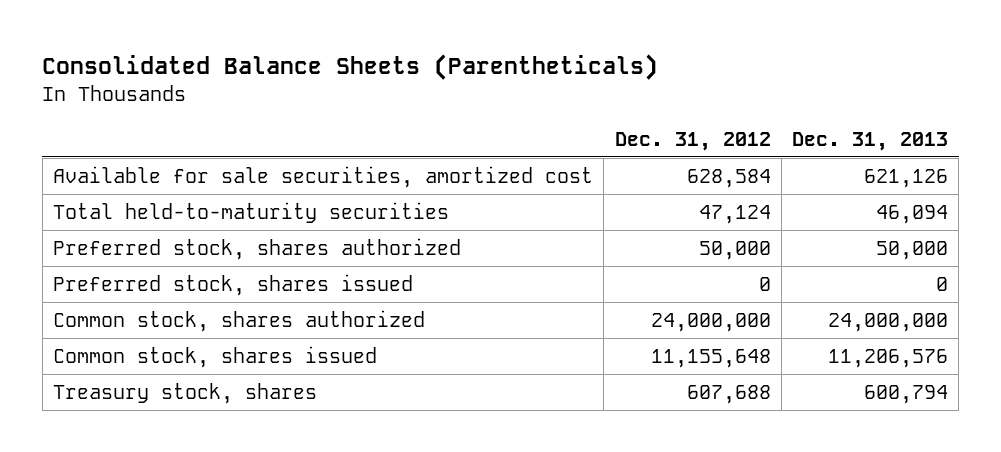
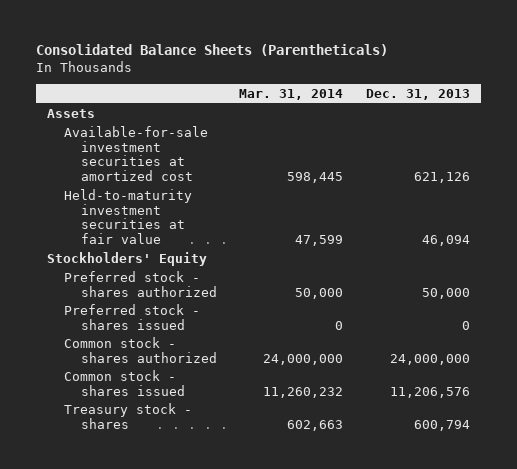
[614,132,771,152] Dec. 31, 2012 -> none
none -> [239,88,344,100] Mar. 31, 2014
none -> [47,108,96,118] Assets
[53,165,594,188] Available for sale securities, amortized cost -> [63,125,208,181] Available-for-sale investment securities at amortized cost
[53,201,450,223] Total held-to-maturity securities -> [63,188,192,244] Held-to-maturity investment securities at fair value
none -> [47,251,208,266] Stockholders' Equity
[53,237,462,260] Preferred stock, shares authorized -> [63,270,217,297] Preferred stock - shares authorized
[53,273,414,296] Preferred stock, shares issued -> [63,303,200,330] Preferred stock - shares issued
[53,309,426,332] Common stock, shares authorized -> [63,336,217,363] Common stock - shares authorized
[53,345,378,368] Common stock, shares issued -> [63,369,185,396] Common stock - shares issued
[53,382,318,404] Treasury stock, shares -> [63,402,192,429] Treasury stock - shares

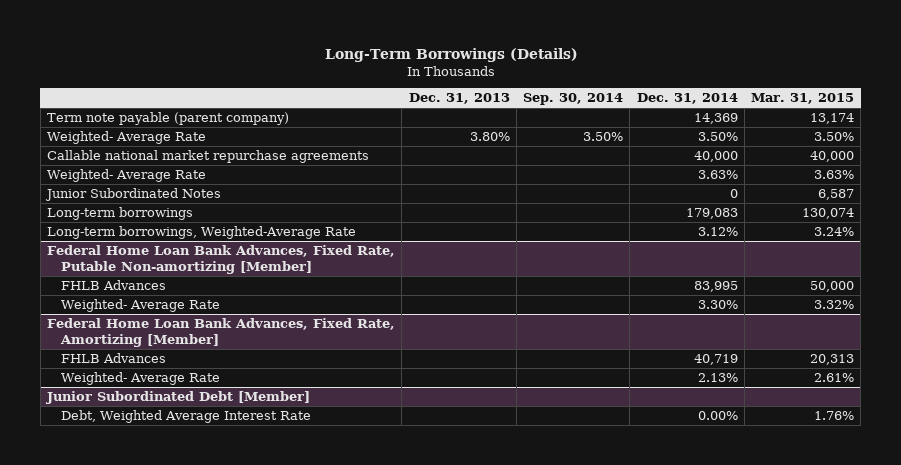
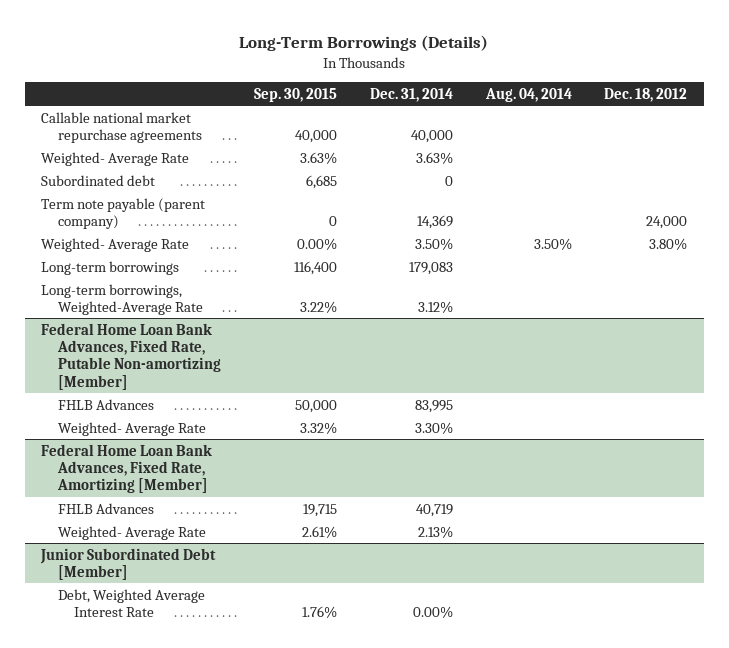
[408,93,510,105] Dec. 31, 2013 -> none
[523,93,624,106] Sep. 30, 2014 -> none
[751,93,855,105] Mar. 31, 2015 -> none
none -> [253,87,337,102] Sep. 30, 2015
none -> [484,87,572,102] Aug. 04, 2014
none -> [604,87,688,102] Dec. 18, 2012
[45,187,222,201] Junior Subordinated Notes -> [41,174,156,186] Subordinated debt
[47,111,290,125] Term note payable (parent company) -> [41,197,206,229] Term note payable (parent company)
[47,130,207,144] Weighted- Average Rate -> [41,237,190,252] Weighted- Average Rate

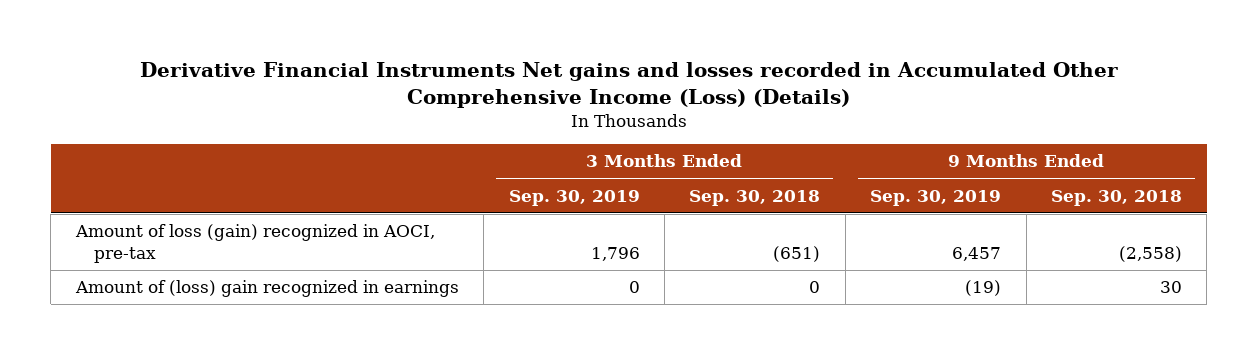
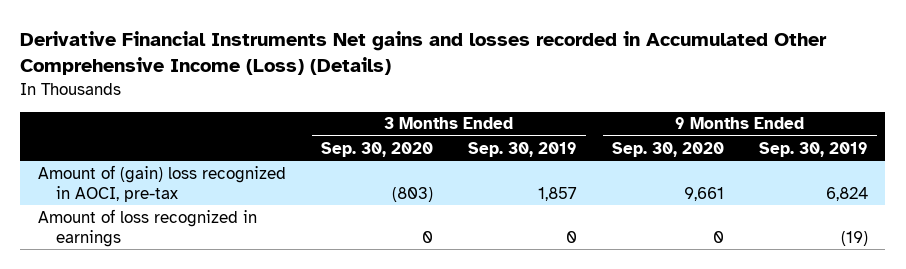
[689,189,821,206] Sep. 30, 2018 -> none
[1051,189,1183,206] Sep. 30, 2018 -> none
none -> [320,141,433,157] Sep. 30, 2020
none -> [611,141,724,157] Sep. 30, 2020
[74,224,435,264] Amount of loss (gain) recognized in AOCI, pre-tax -> [37,164,286,202] Amount of (gain) loss recognized in AOCI, pre-tax
[590,247,640,262] 1,796 -> [537,186,577,201] 1,857
[952,247,1002,262] 6,457 -> [825,186,868,201] 6,824
[74,280,459,298] Amount of (loss) gain recognized in earnings -> [37,208,257,247] Amount of loss recognized in earnings

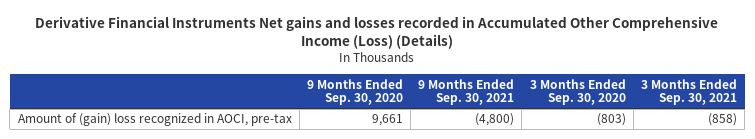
[467,141,577,157] Sep. 30, 2019 -> none
[758,141,868,157] Sep. 30, 2019 -> none
none -> [418,78,515,106] 9 Months Ended Sep. 30, 2021
none -> [640,78,737,106] 3 Months Ended Sep. 30, 2021
[37,208,257,247] Amount of loss recognized in earnings -> none

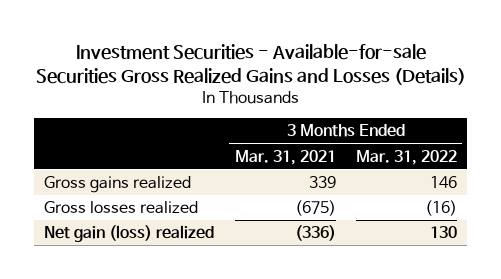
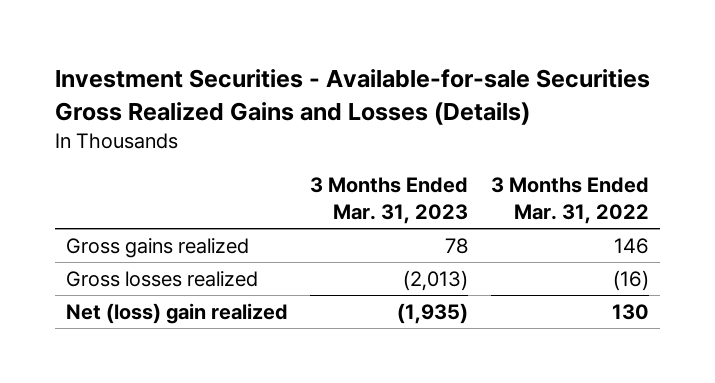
[234,149,336,165] Mar. 31, 2021 -> none
none -> [310,177,469,224] 3 Months Ended Mar. 31, 2023
[44,225,215,243] Net gain (loss) realized -> [66,302,289,324] Net (loss) gain realized

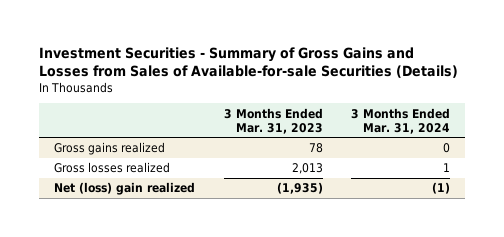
[55,69,651,125] Investment Securities - Available-for-sale Securities Gross Realized Gains and Losses (Details) -> [39,46,459,78] Investment Securities - Summary of Gross Gains and Losses from Sales of Available-for-sale Securities (Details)
[490,177,649,224] 3 Months Ended Mar. 31, 2022 -> none
none -> [351,107,451,134] 3 Months Ended Mar. 31, 2024
[403,269,469,291] (2,013) -> [291,163,323,175] 2,013

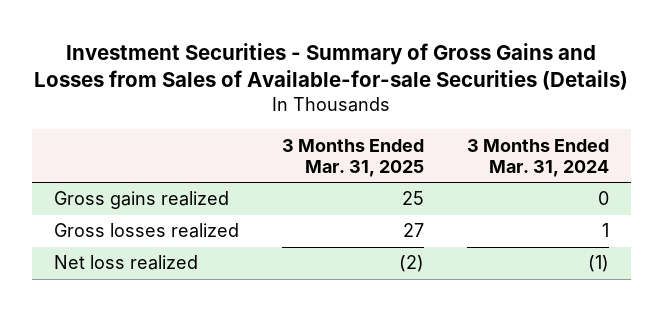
[223,107,323,134] 3 Months Ended Mar. 31, 2023 -> none
none -> [281,138,424,177] 3 Months Ended Mar. 31, 2025
[53,182,195,196] Net (loss) gain realized -> [53,255,198,271] Net loss realized

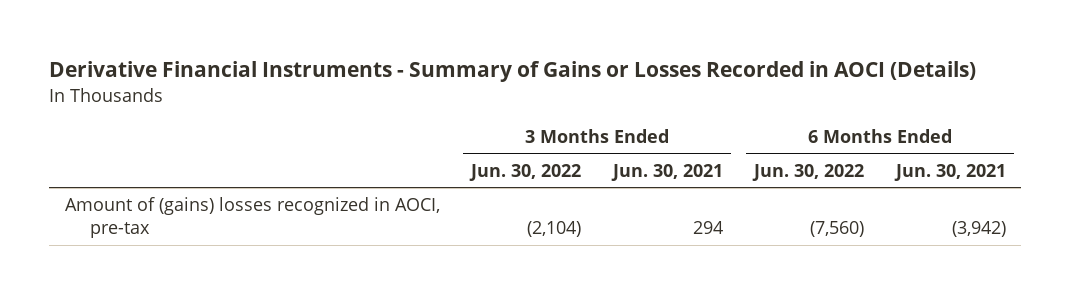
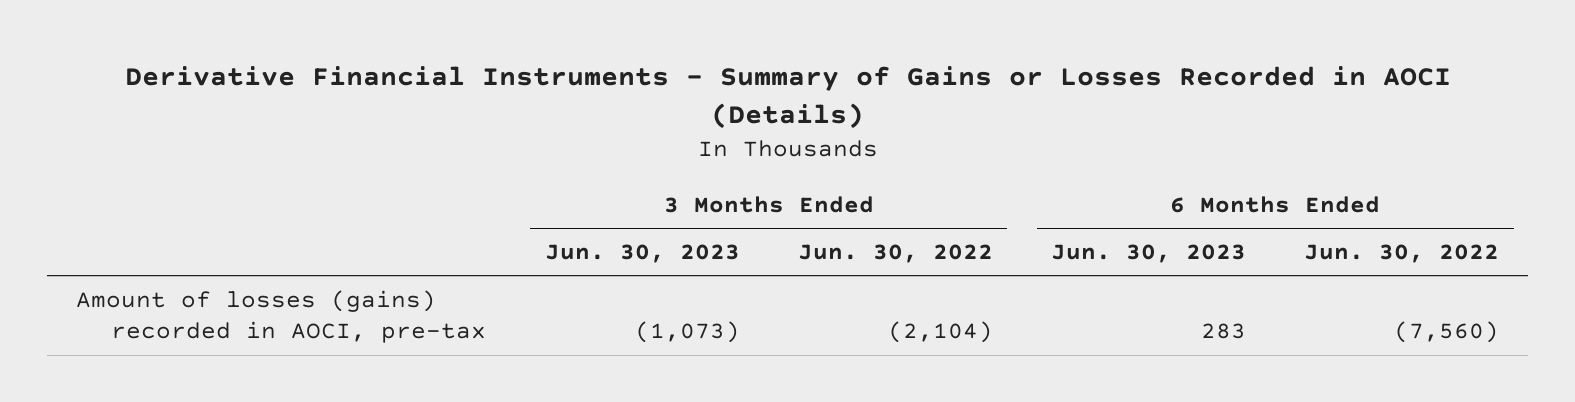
[610,163,723,181] Jun. 30, 2021 -> none
[893,163,1006,181] Jun. 30, 2021 -> none
none -> [544,243,740,263] Jun. 30, 2023
none -> [1051,243,1247,263] Jun. 30, 2023
[64,197,440,239] Amount of (gains) losses recognized in AOCI, pre-tax -> [75,289,487,344] Amount of losses (gains) recorded in AOCI, pre-tax

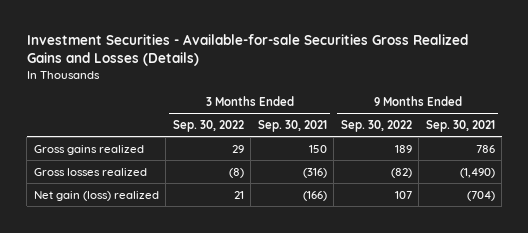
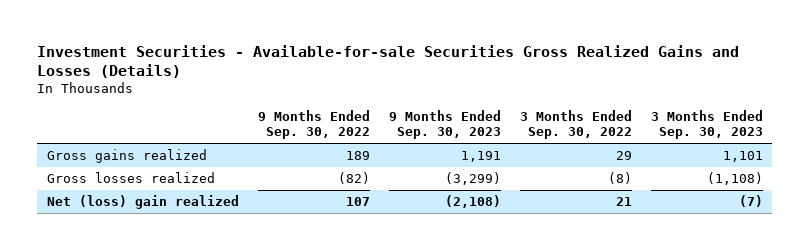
[257,119,327,132] Sep. 30, 2021 -> none
[425,119,495,132] Sep. 30, 2021 -> none
none -> [388,109,501,140] 9 Months Ended Sep. 30, 2023
none -> [650,109,763,140] 3 Months Ended Sep. 30, 2023
[33,190,159,201] Net gain (loss) realized -> [46,194,239,209] Net (loss) gain realized

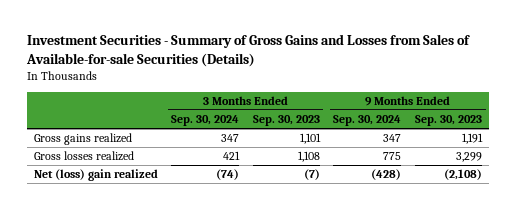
[37,44,740,78] Investment Securities - Available-for-sale Securities Gross Realized Gains and Losses (Details) -> [25,34,470,67] Investment Securities - Summary of Gross Gains and Losses from Sales of Available-for-sale Securities (Details)
[257,109,370,140] 9 Months Ended Sep. 30, 2022 -> none
[519,109,632,140] 3 Months Ended Sep. 30, 2022 -> none
none -> [171,115,240,127] Sep. 30, 2024
none -> [333,115,402,127] Sep. 30, 2024
[444,171,501,185] (3,299) -> [456,152,483,163] 3,299
[706,171,763,185] (1,108) -> [297,151,320,163] 1,108

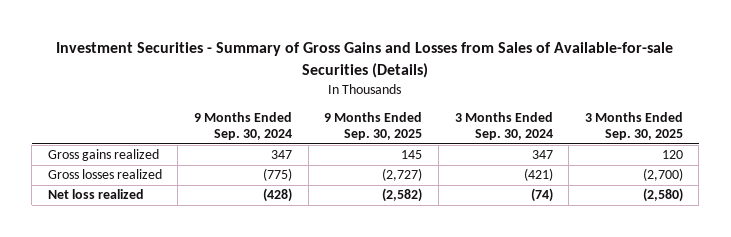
[252,115,320,127] Sep. 30, 2023 -> none
[415,115,483,127] Sep. 30, 2023 -> none
none -> [324,112,423,141] 9 Months Ended Sep. 30, 2025
none -> [584,112,683,141] 3 Months Ended Sep. 30, 2025
[223,151,241,161] 421 -> [523,168,553,182] (421)
[383,152,402,161] 775 -> [263,168,293,182] (775)
[33,169,158,182] Net (loss) gain realized -> [47,189,144,200] Net loss realized

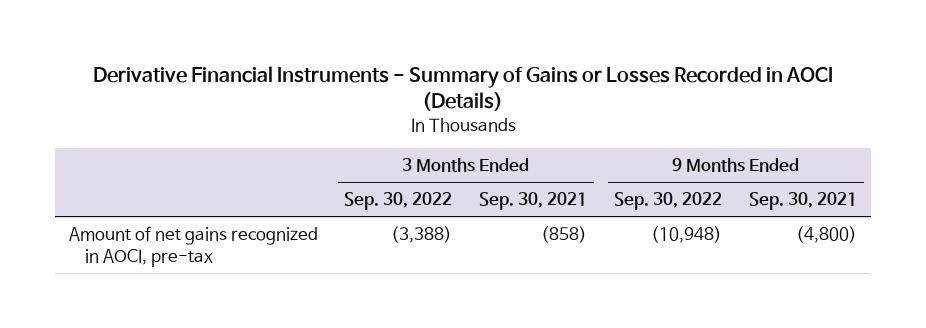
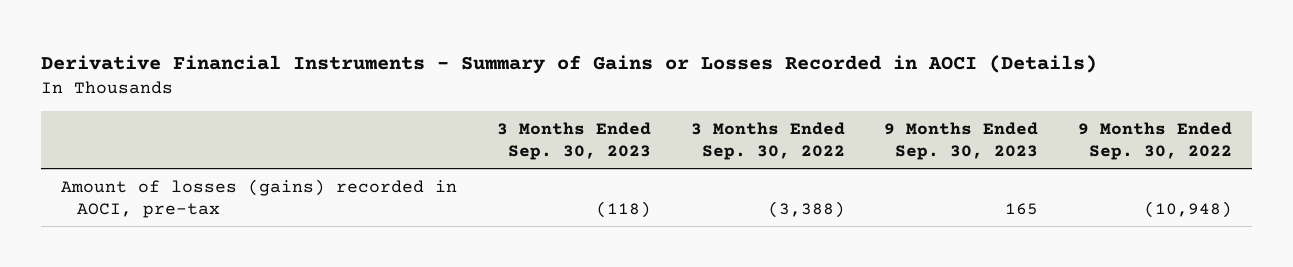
[479,192,588,211] Sep. 30, 2021 -> none
[749,192,858,211] Sep. 30, 2021 -> none
none -> [496,122,651,161] 3 Months Ended Sep. 30, 2023
none -> [884,122,1039,161] 9 Months Ended Sep. 30, 2023
[68,226,318,267] Amount of net gains recognized in AOCI, pre-tax -> [61,178,458,218] Amount of losses (gains) recorded in AOCI, pre-tax

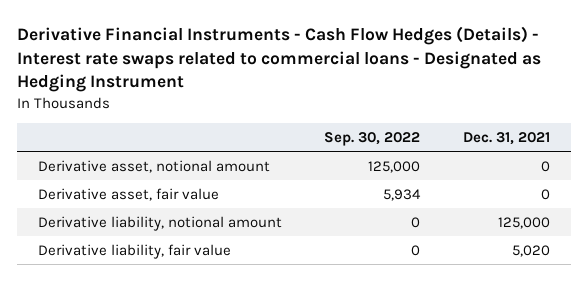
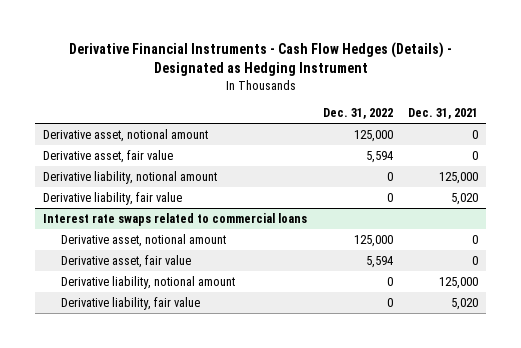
[16,26,541,93] Derivative Financial Instruments - Cash Flow Hedges (Details) - Interest rate swaps related to commercial loans - Designated as Hedging Instrument -> [68,42,452,77] Derivative Financial Instruments - Cash Flow Hedges (Details) - Designated as Hedging Instrument
[324,131,421,146] Sep. 30, 2022 -> none
none -> [322,107,393,119] Dec. 31, 2022
none -> [42,212,307,226] Interest rate swaps related to commercial loans
none -> [61,233,227,247] Derivative asset, notional amount
none -> [61,254,192,268] Derivative asset, fair value
none -> [61,275,236,289] Derivative liability, notional amount
none -> [61,296,201,310] Derivative liability, fair value

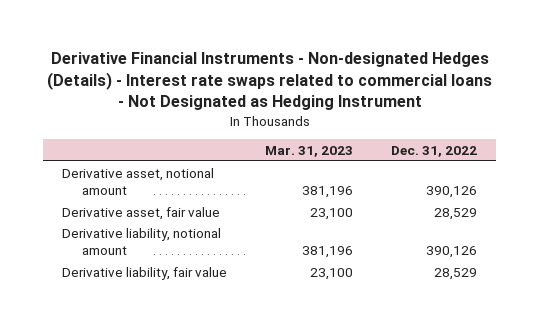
[68,42,452,77] Derivative Financial Instruments - Cash Flow Hedges (Details) - Designated as Hedging Instrument -> [46,52,492,110] Derivative Financial Instruments - Non-designated Hedges (Details) - Interest rate swaps related to commercial loans - Not Designated as Hedging Instrument
[408,107,479,119] Dec. 31, 2021 -> none
none -> [265,145,354,157] Mar. 31, 2023
[42,212,307,226] Interest rate swaps related to commercial loans -> none
[61,233,227,247] Derivative asset, notional amount -> none
[61,254,192,268] Derivative asset, fair value -> none
[61,275,236,289] Derivative liability, notional amount -> none
[61,296,201,310] Derivative liability, fair value -> none
[353,129,393,142] 125,000 -> [426,186,478,199] 390,126
[365,150,393,163] 5,594 -> [434,207,478,220] 28,529
[386,171,393,181] 0 -> [426,246,478,259] 390,126
[386,192,393,202] 0 -> [434,267,478,280] 28,529

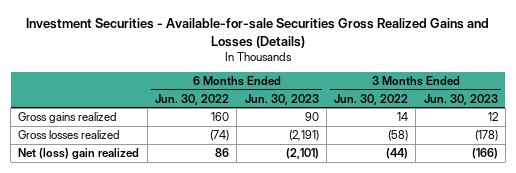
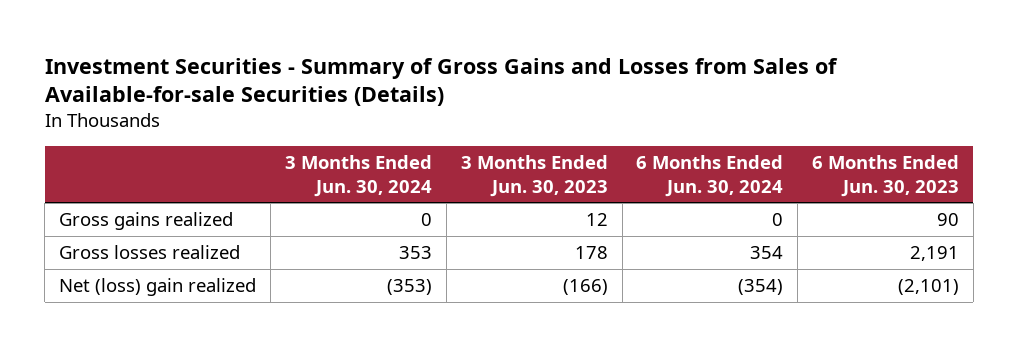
[26,18,490,48] Investment Securities - Available-for-sale Securities Gross Realized Gains and Losses (Details) -> [44,57,838,107] Investment Securities - Summary of Gross Gains and Losses from Sales of Available-for-sale Securities (Details)
[154,93,229,105] Jun. 30, 2022 -> none
[334,93,409,105] Jun. 30, 2022 -> none
none -> [284,154,432,197] 3 Months Ended Jun. 30, 2024
none -> [636,154,784,197] 6 Months Ended Jun. 30, 2024
[288,129,319,141] (2,191) -> [910,246,960,262] 2,191
[474,129,498,141] (178) -> [574,246,608,260] 178

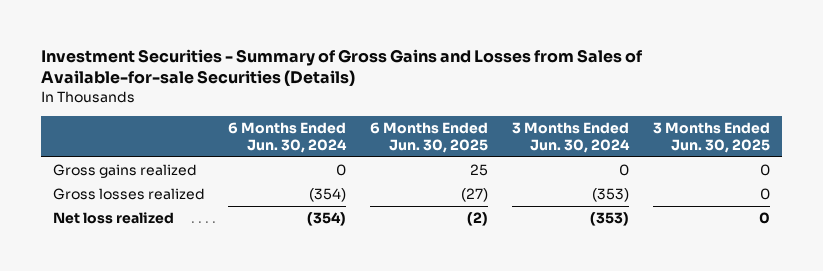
[460,154,608,197] 3 Months Ended Jun. 30, 2023 -> none
[812,154,960,197] 6 Months Ended Jun. 30, 2023 -> none
none -> [370,121,489,153] 6 Months Ended Jun. 30, 2025
none -> [652,121,770,153] 3 Months Ended Jun. 30, 2025
[398,246,432,260] 353 -> [592,187,630,202] (353)
[750,246,784,260] 354 -> [309,187,347,202] (354)
[59,278,257,297] Net (loss) gain realized -> [52,211,174,224] Net loss realized

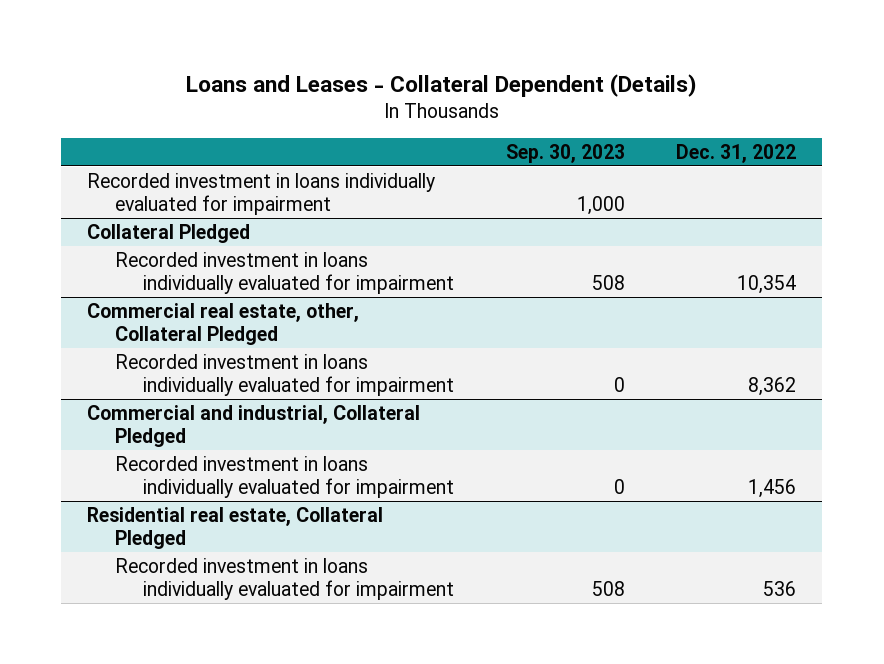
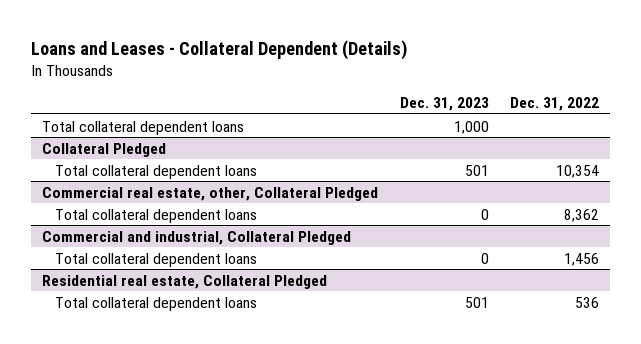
[505,143,625,163] Sep. 30, 2023 -> none
none -> [399,97,489,112] Dec. 31, 2023
[87,172,436,215] Recorded investment in loans individually evaluated for impairment -> [41,120,244,135] Total collateral dependent loans
[114,251,454,294] Recorded investment in loans individually evaluated for impairment -> [54,164,257,179] Total collateral dependent loans
[114,353,454,396] Recorded investment in loans individually evaluated for impairment -> [54,208,257,223] Total collateral dependent loans
[114,455,454,498] Recorded investment in loans individually evaluated for impairment -> [54,252,257,267] Total collateral dependent loans
[114,557,454,600] Recorded investment in loans individually evaluated for impairment -> [54,296,257,311] Total collateral dependent loans

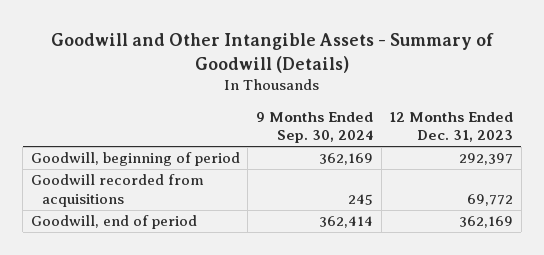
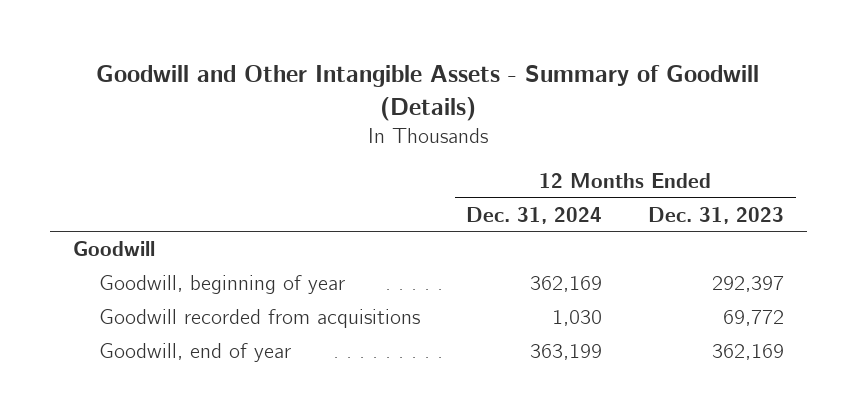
[256,111,374,144] 9 Months Ended Sep. 30, 2024 -> none
none -> [466,206,603,224] Dec. 31, 2024
none -> [72,241,155,257] Goodwill
[30,152,240,167] Goodwill, beginning of period -> [99,275,346,295] Goodwill, beginning of year
[30,215,197,230] Goodwill, end of period -> [99,343,292,363] Goodwill, end of year

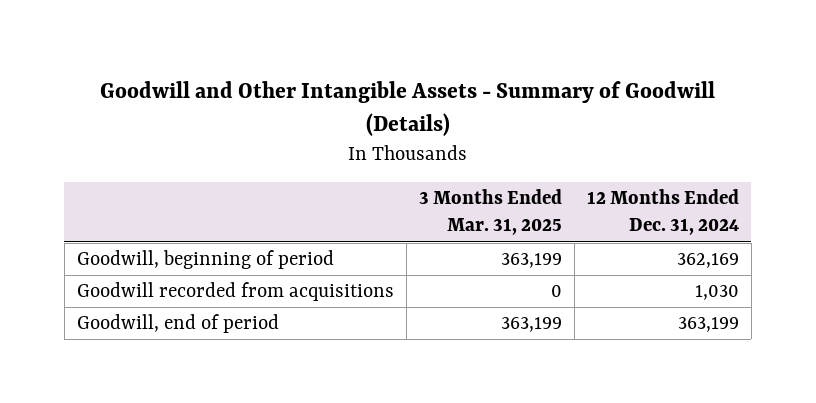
[648,206,785,224] Dec. 31, 2023 -> none
none -> [418,189,562,236] 3 Months Ended Mar. 31, 2025
[72,241,155,257] Goodwill -> none
[99,275,346,295] Goodwill, beginning of year -> [76,250,334,270] Goodwill, beginning of period
[99,343,292,363] Goodwill, end of year -> [76,314,279,334] Goodwill, end of period

